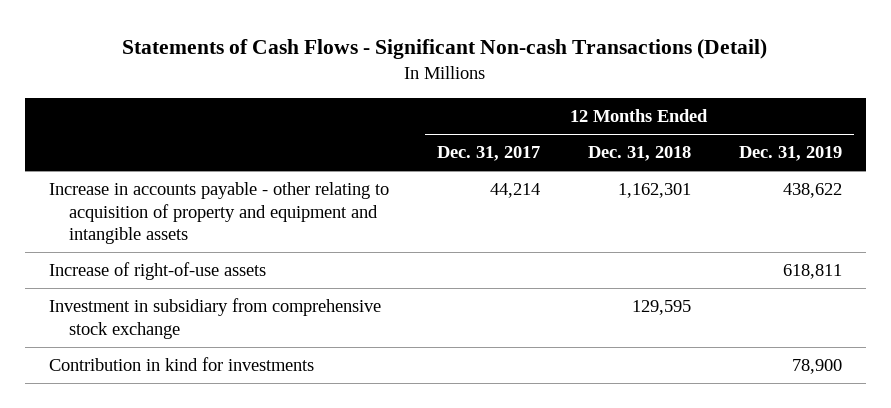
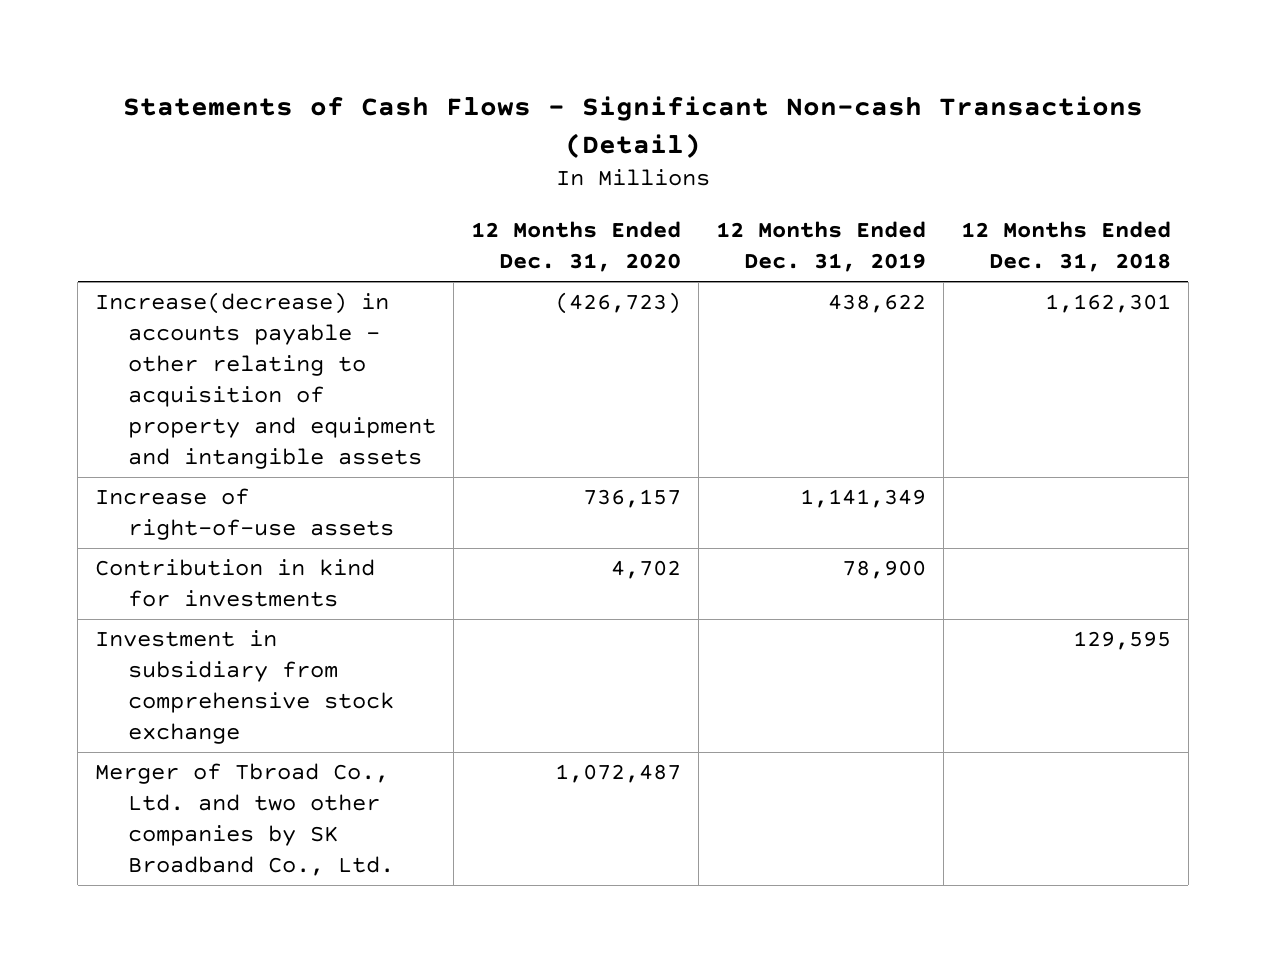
[436,146,540,162] Dec. 31, 2017 -> none
none -> [470,221,681,273] 12 Months Ended Dec. 31, 2020
[48,182,389,244] Increase in accounts payable - other relating to acquisition of property and equipment and intangible assets -> [95,292,436,470] Increase(decrease) in accounts payable - other relating to acquisition of property and equipment and intangible assets
[782,264,842,280] 618,811 -> [799,489,926,509] 1,141,349
[48,298,381,339] Investment in subsidiary from comprehensive stock exchange -> [95,630,394,745] Investment in subsidiary from comprehensive stock exchange
none -> [95,763,394,877] Merger of Tbroad Co., Ltd. and two other companies by SK Broadband Co., Ltd.

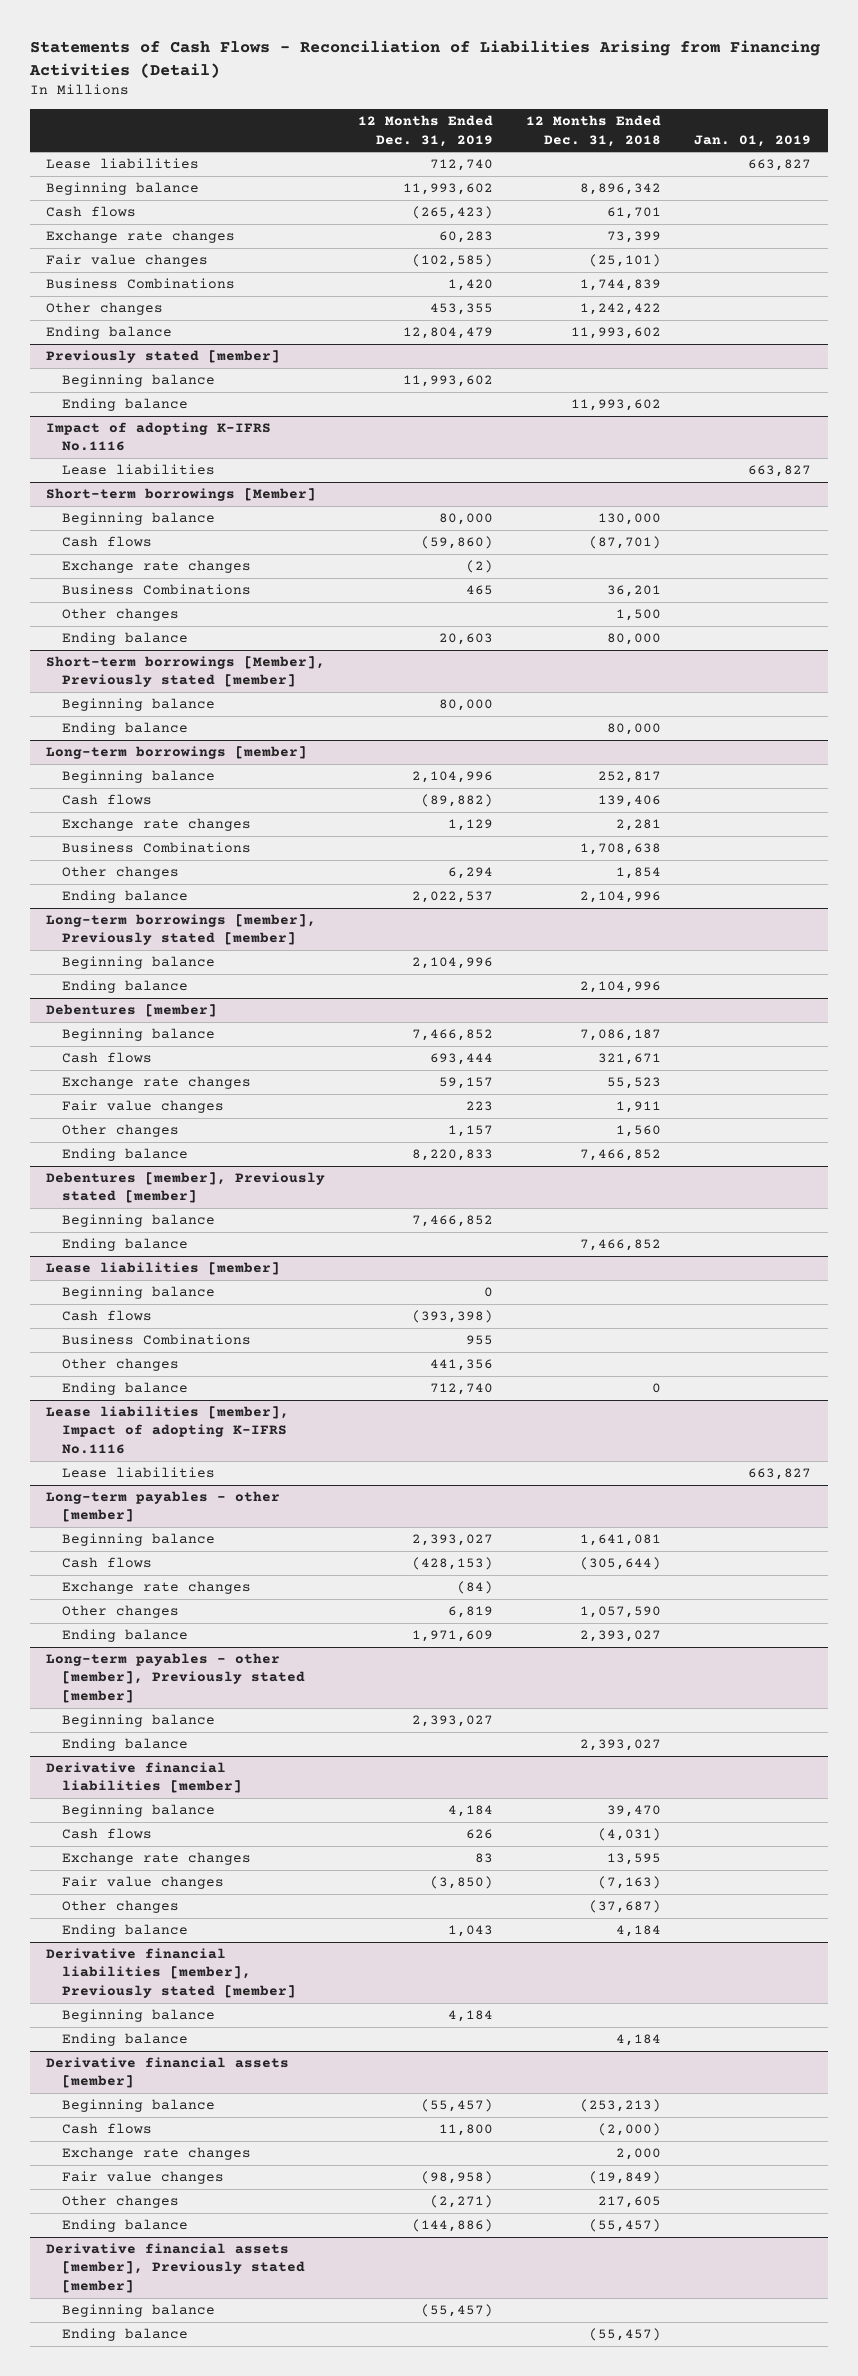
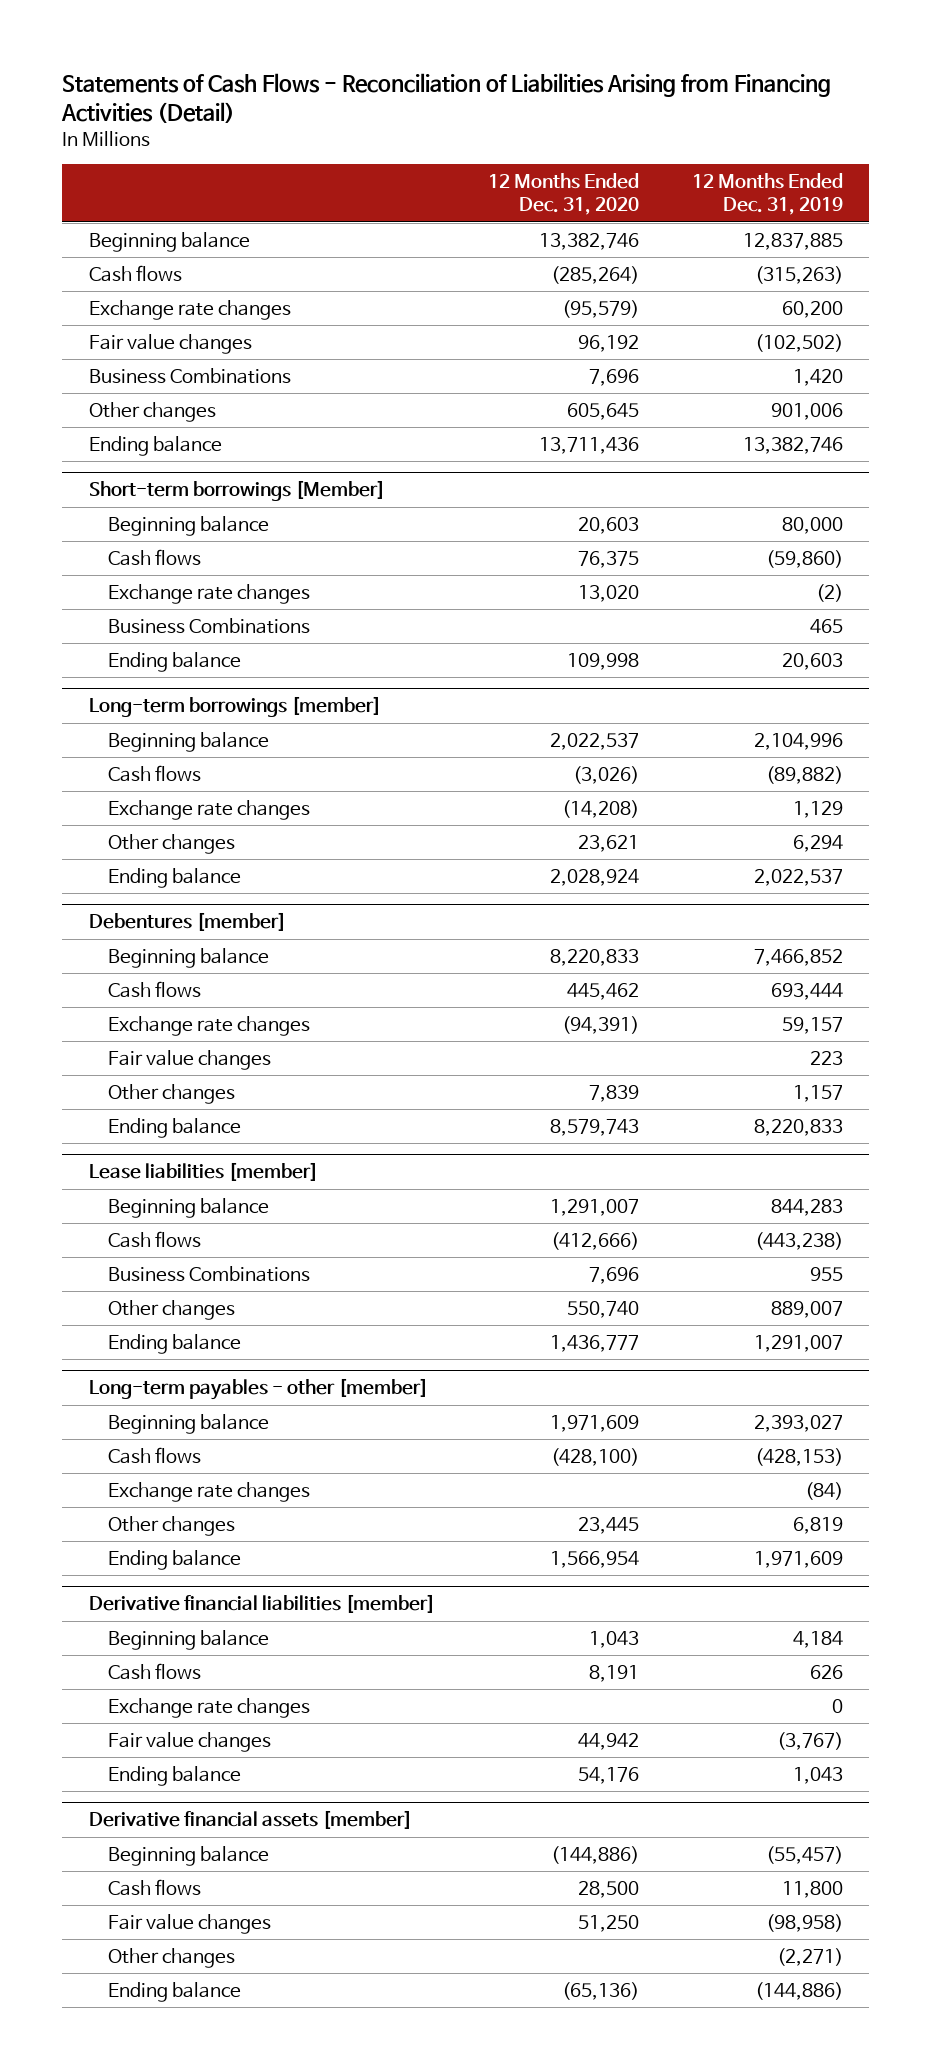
[526,115,662,147] 12 Months Ended Dec. 31, 2018 -> none
[694,134,812,147] Jan. 01, 2019 -> none
none -> [487,173,639,216] 12 Months Ended Dec. 31, 2020
[46,158,200,170] Lease liabilities -> none
[403,183,494,196] 11,993,602 -> [742,232,843,250] 12,837,885
[412,206,494,220] (265,423) -> [754,265,843,284] (315,263)
[439,231,494,244] 60,283 -> [781,300,843,318] 60,200
[412,254,494,268] (102,585) -> [754,333,843,352] (102,502)
[46,350,281,364] Previously stated [member] -> none
[62,374,216,388] Beginning balance -> none
[62,398,189,412] Ending balance -> none
[46,422,272,452] Impact of adopting K-IFRS No.1116 -> none
[62,464,216,476] Lease liabilities -> none
[430,303,494,316] 453,355 -> [770,402,843,420] 901,006
[403,327,494,340] 12,804,479 -> [742,436,843,454] 13,382,746
[62,608,180,622] Other changes -> none
[46,656,326,688] Short-term borrowings [Member], Previously stated [member] -> none
[62,698,216,712] Beginning balance -> none
[62,722,189,736] Ending balance -> none
[62,842,252,854] Business Combinations -> none
[46,914,317,946] Long-term borrowings [member], Previously stated [member] -> none
[62,956,216,970] Beginning balance -> none
[62,980,189,994] Ending balance -> none
[46,1172,326,1204] Debentures [member], Previously stated [member] -> none
[62,1214,216,1228] Beginning balance -> none
[62,1238,189,1252] Ending balance -> none
[484,1287,494,1298] 0 -> [770,1198,843,1216] 844,283
[412,1310,494,1324] (393,398) -> [754,1231,843,1250] (443,238)
[46,1406,290,1454] Lease liabilities [member], Impact of adopting K-IFRS No.1116 -> none
[62,1467,216,1479] Lease liabilities -> none
[430,1359,494,1372] 441,356 -> [770,1300,843,1318] 889,007
[430,1383,494,1396] 712,740 -> [753,1334,843,1352] 1,291,007
[46,1653,306,1703] Long-term payables - other [member], Previously stated [member] -> none
[62,1714,216,1728] Beginning balance -> none
[62,1738,189,1752] Ending balance -> none
[62,1900,180,1914] Other changes -> none
[475,1853,494,1864] 83 -> [831,1698,843,1713] 0
[430,1876,494,1890] (3,850) -> [776,1731,843,1750] (3,767)
[46,1948,297,1998] Derivative financial liabilities [member], Previously stated [member] -> none
[62,2009,216,2023] Beginning balance -> none
[62,2033,189,2047] Ending balance -> none
[62,2147,252,2161] Exchange rate changes -> none
[46,2243,306,2293] Derivative financial assets [member], Previously stated [member] -> none
[62,2304,216,2318] Beginning balance -> none
[62,2328,189,2342] Ending balance -> none

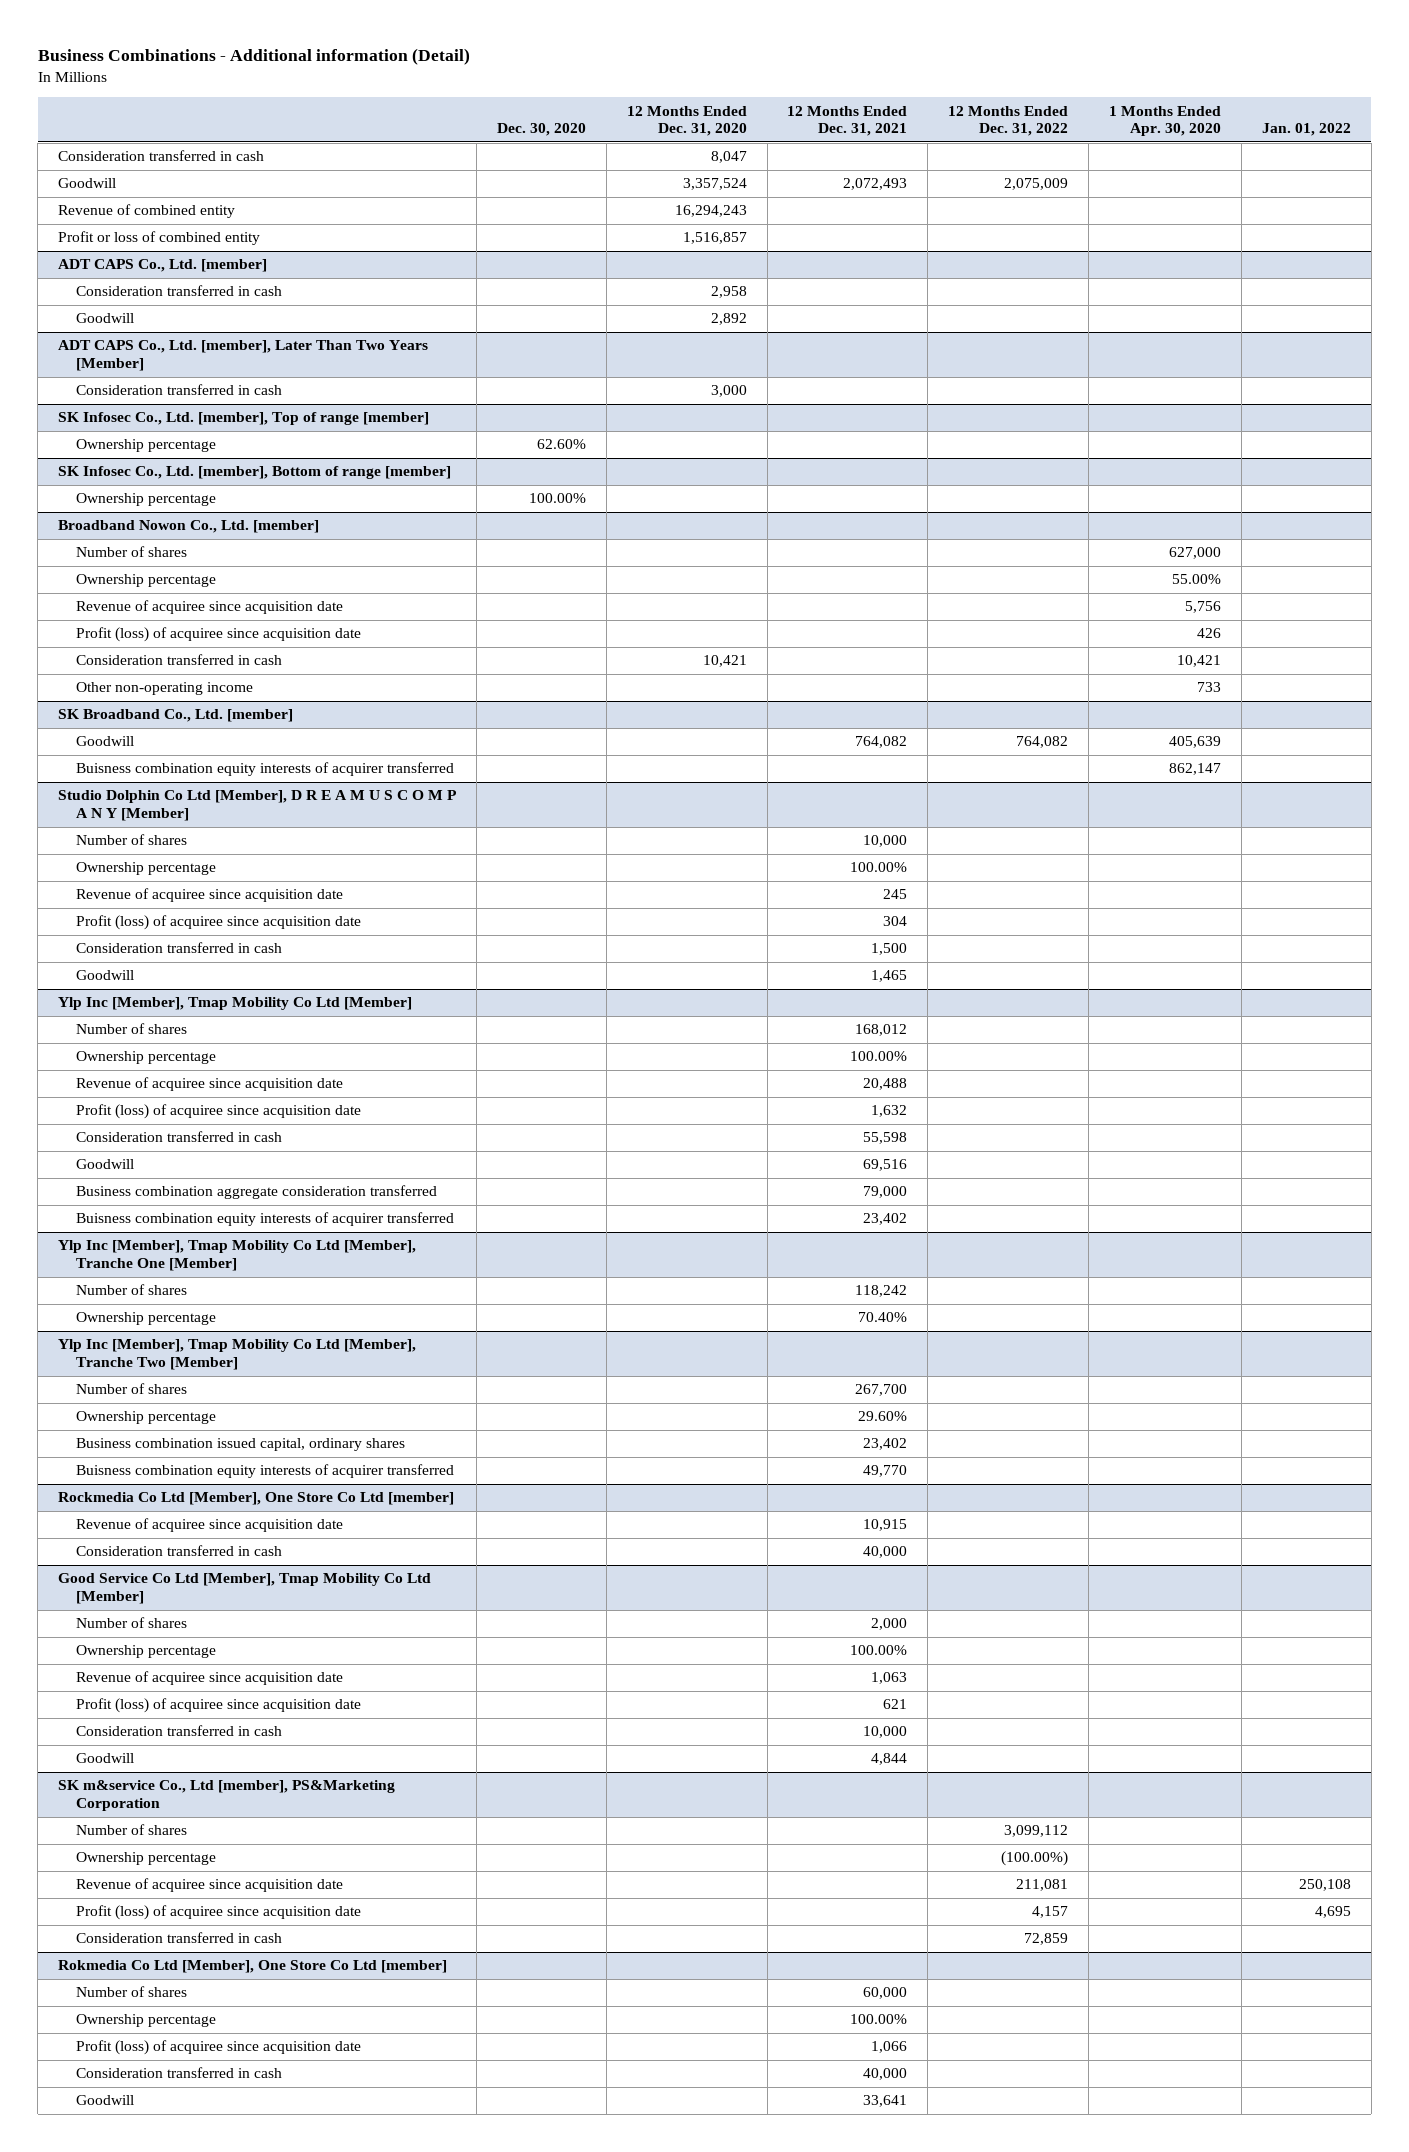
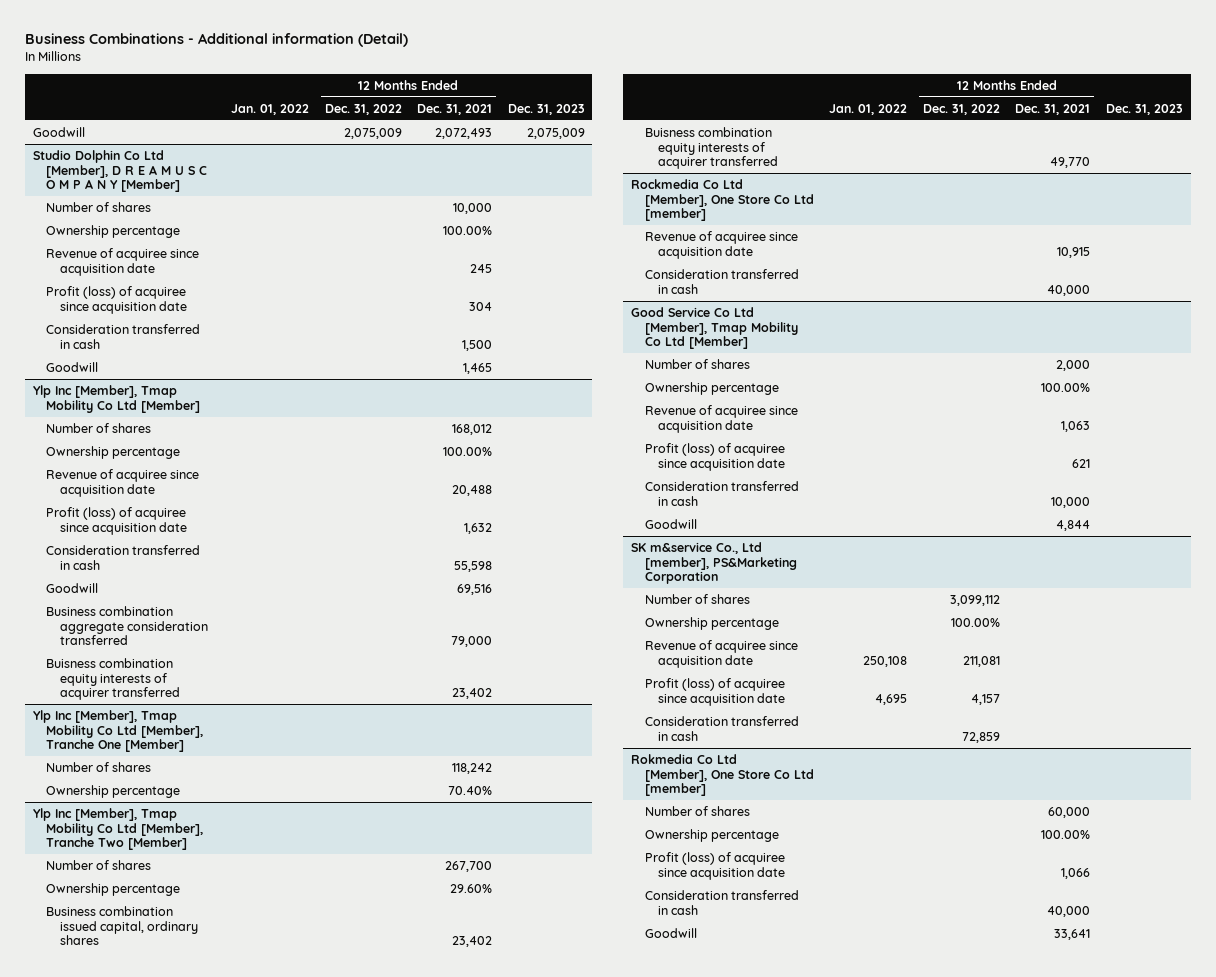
[496,123,586,137] Dec. 30, 2020 -> none
[626,105,747,137] 12 Months Ended Dec. 31, 2020 -> none
[1108,105,1221,137] 1 Months Ended Apr. 30, 2020 -> none
none -> [507,103,585,115] Dec. 31, 2023
[58,150,265,162] Consideration transferred in cash -> none
[58,204,236,219] Revenue of combined entity -> none
[58,231,261,246] Profit or loss of combined entity -> none
[58,259,268,273] ADT CAPS Co., Ltd. [member] -> none
[76,285,283,297] Consideration transferred in cash -> none
[76,313,135,324] Goodwill -> none
[58,340,429,372] ADT CAPS Co., Ltd. [member], Later Than Two Years [Member] -> none
[76,384,283,396] Consideration transferred in cash -> none
[58,412,430,426] SK Infosec Co., Ltd. [member], Top of range [member] -> none
[76,439,217,453] Ownership percentage -> none
[58,466,452,480] SK Infosec Co., Ltd. [member], Bottom of range [member] -> none
[76,493,217,507] Ownership percentage -> none
[58,520,320,534] Broadband Nowon Co., Ltd. [member] -> none
[76,546,188,558] Number of shares -> none
[76,574,217,588] Ownership percentage -> none
[76,600,344,615] Revenue of acquiree since acquisition date -> none
[76,627,362,643] Profit (loss) of acquiree since acquisition date -> none
[76,654,283,666] Consideration transferred in cash -> none
[76,682,254,696] Other non-operating income -> none
[58,709,294,723] SK Broadband Co., Ltd. [member] -> none
[76,736,135,747] Goodwill -> none
[76,762,455,777] Buisness combination equity interests of acquirer transferred -> none
[1001,1851,1069,1867] (100.00%) -> [950,617,1000,627] 100.00%

